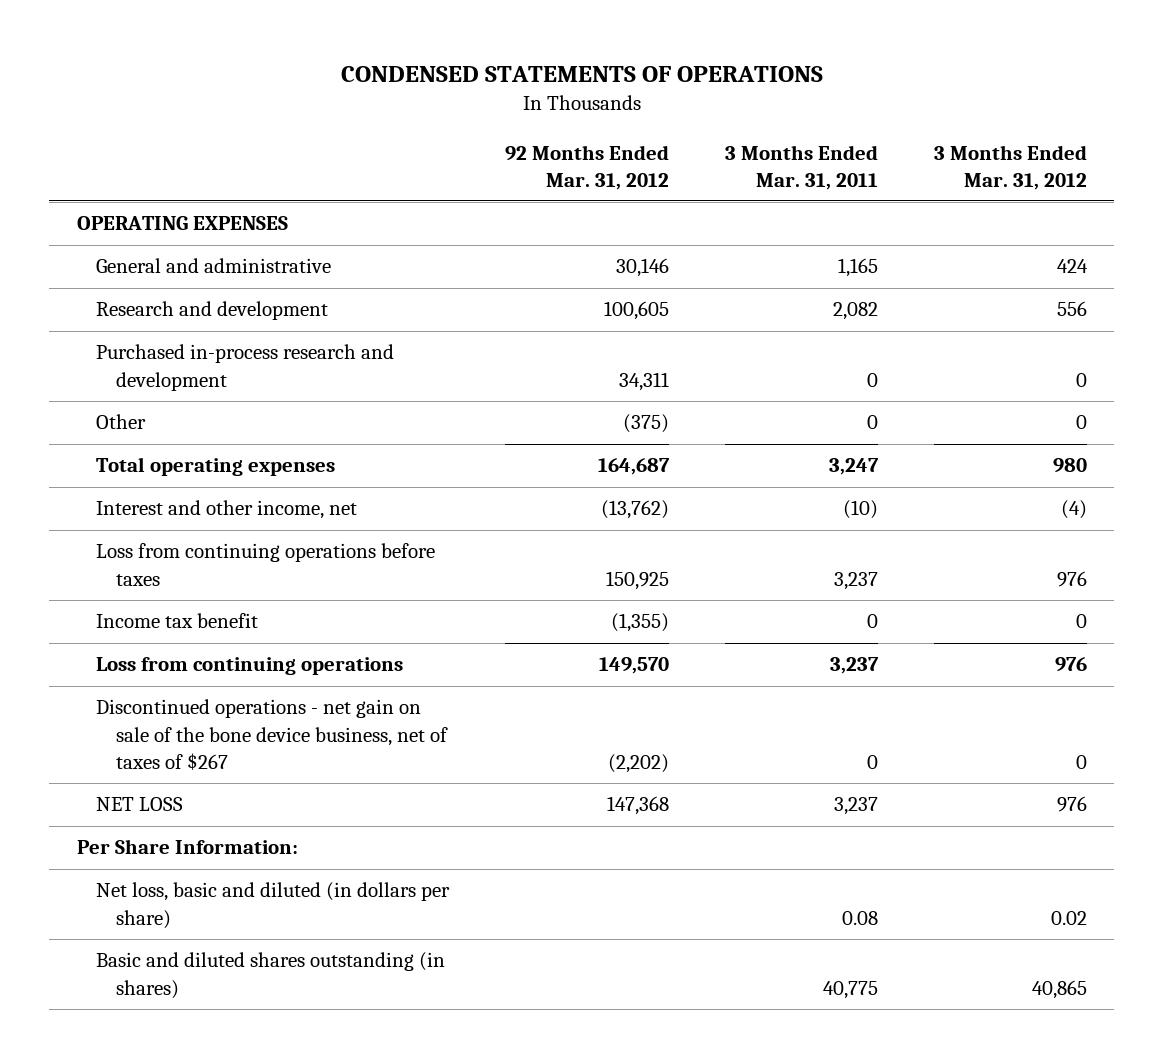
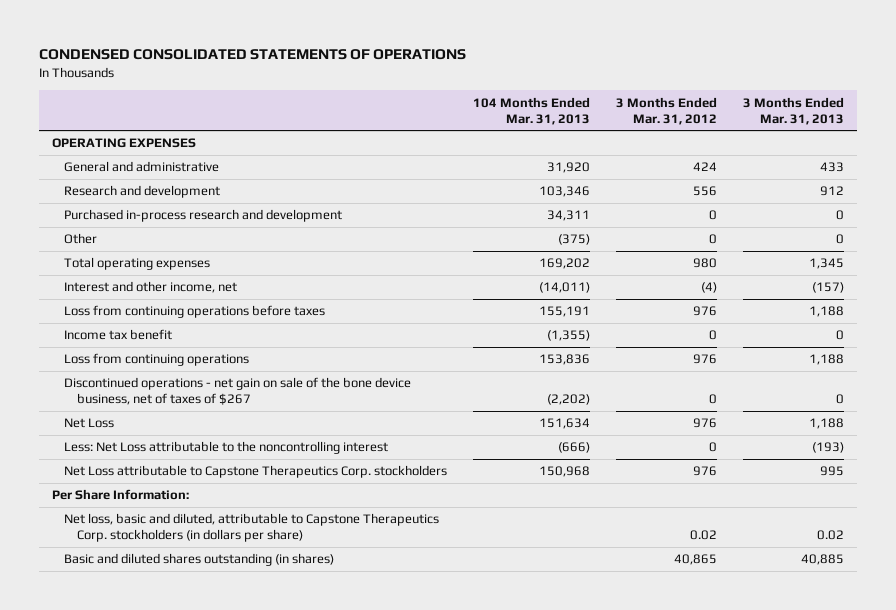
[340,65,823,82] CONDENSED STATEMENTS OF OPERATIONS -> [38,49,466,61] CONDENSED CONSOLIDATED STATEMENTS OF OPERATIONS
[505,144,670,190] 92 Months Ended Mar. 31, 2012 -> none
[724,144,878,190] 3 Months Ended Mar. 31, 2011 -> none
none -> [473,96,591,125] 104 Months Ended Mar. 31, 2013
none -> [743,96,845,125] 3 Months Ended Mar. 31, 2013
none -> [64,418,115,429] Net Loss
none -> [64,441,389,455] Less: Net Loss attributable to the noncontrolling interest
[96,797,184,812] NET LOSS -> [64,465,448,479] Net Loss attributable to Capstone Therapeutics Corp. stockholders
[96,882,451,929] Net loss, basic and diluted (in dollars per share) -> [64,513,440,543] Net loss, basic and diluted, attributable to Capstone Therapeutics Corp. stockholders (in dollars per share)

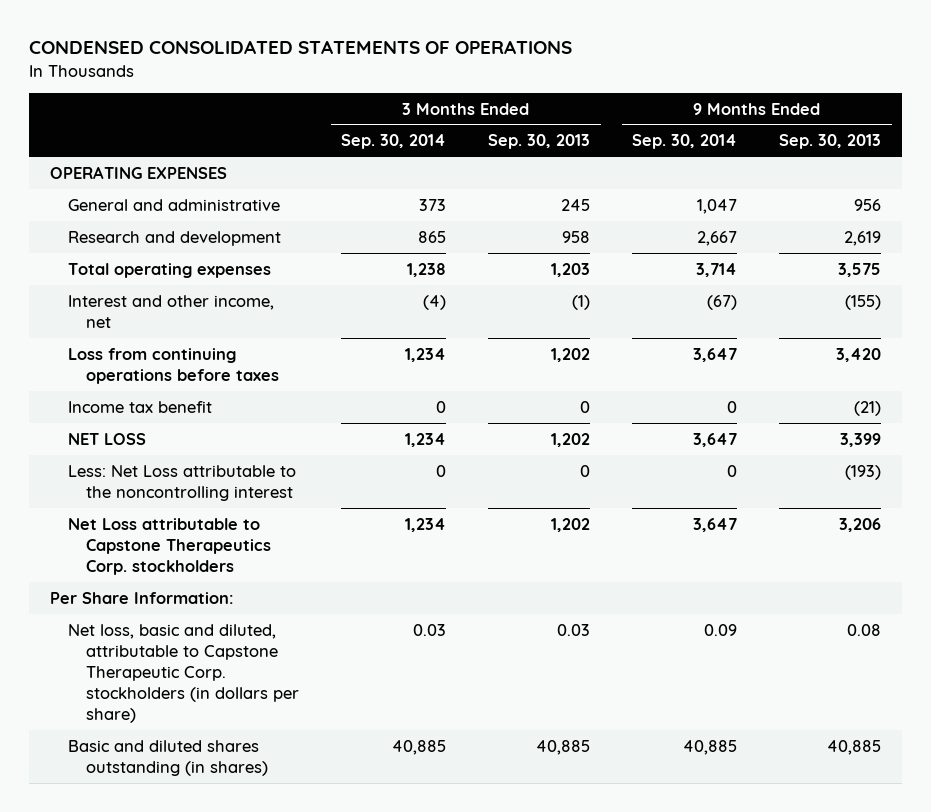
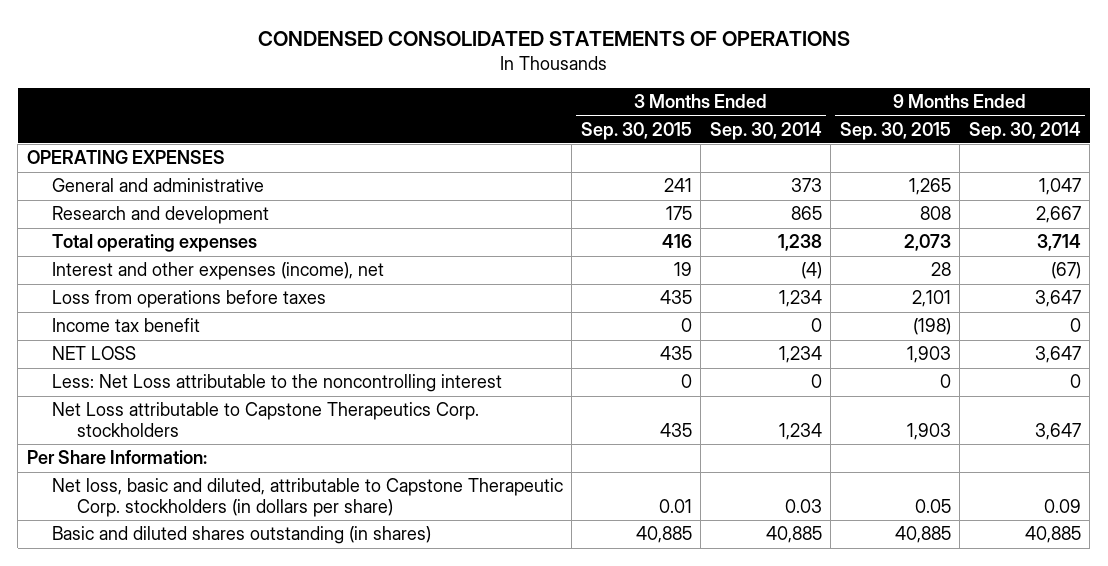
[488,134,591,150] Sep. 30, 2013 -> none
[779,134,882,150] Sep. 30, 2013 -> none
none -> [580,121,692,140] Sep. 30, 2015
none -> [839,121,951,140] Sep. 30, 2015
[67,294,274,328] Interest and other income, net -> [51,262,384,281] Interest and other expenses (income), net
[67,347,280,384] Loss from continuing operations before taxes -> [51,290,326,309] Loss from operations before taxes

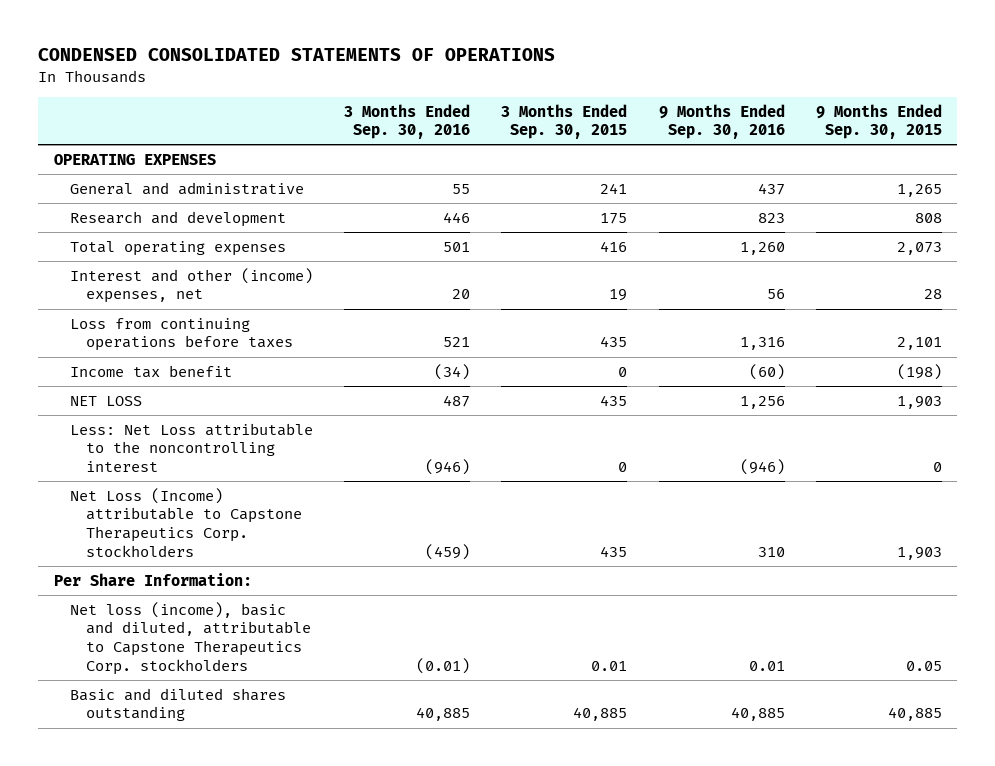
[709,121,822,140] Sep. 30, 2014 -> none
[968,121,1081,140] Sep. 30, 2014 -> none
none -> [344,103,471,140] 3 Months Ended Sep. 30, 2016
none -> [658,103,785,140] 9 Months Ended Sep. 30, 2016
[51,262,384,281] Interest and other expenses (income), net -> [69,267,313,304] Interest and other (income) expenses, net
[51,290,326,309] Loss from operations before taxes -> [69,317,294,352] Loss from continuing operations before taxes
[51,402,479,438] Net Loss attributable to Capstone Therapeutics Corp. stockholders -> [69,487,303,557] Net Loss (Income) attributable to Capstone Therapeutics Corp. stockholders
[51,478,563,518] Net loss, basic and diluted, attributable to Capstone Therapeutic Corp. stockholders (in dollars per share) -> [69,601,312,675] Net loss (income), basic and diluted, attributable to Capstone Therapeutics Corp. stockholders
[51,526,431,545] Basic and diluted shares outstanding (in shares) -> [69,687,286,722] Basic and diluted shares outstanding

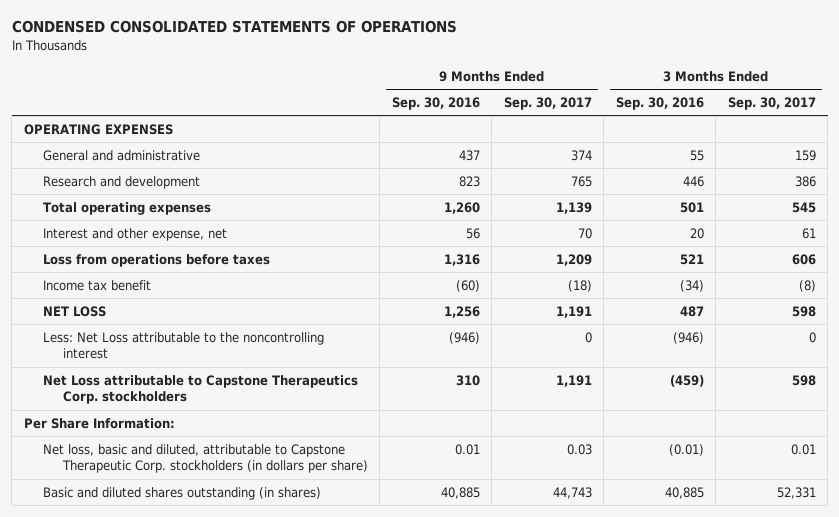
[501,103,628,140] 3 Months Ended Sep. 30, 2015 -> none
[815,103,942,140] 9 Months Ended Sep. 30, 2015 -> none
none -> [503,97,592,111] Sep. 30, 2017
none -> [727,97,816,111] Sep. 30, 2017
[69,267,313,304] Interest and other (income) expenses, net -> [43,227,228,241] Interest and other expense, net
[69,317,294,352] Loss from continuing operations before taxes -> [43,253,271,267] Loss from operations before taxes
[69,487,303,557] Net Loss (Income) attributable to Capstone Therapeutics Corp. stockholders -> [43,374,359,405] Net Loss attributable to Capstone Therapeutics Corp. stockholders
[69,601,312,675] Net loss (income), basic and diluted, attributable to Capstone Therapeutics Corp. stockholders -> [43,443,368,474] Net loss, basic and diluted, attributable to Capstone Therapeutic Corp. stockholders (in dollars per share)
[69,687,286,722] Basic and diluted shares outstanding -> [43,486,322,500] Basic and diluted shares outstanding (in shares)

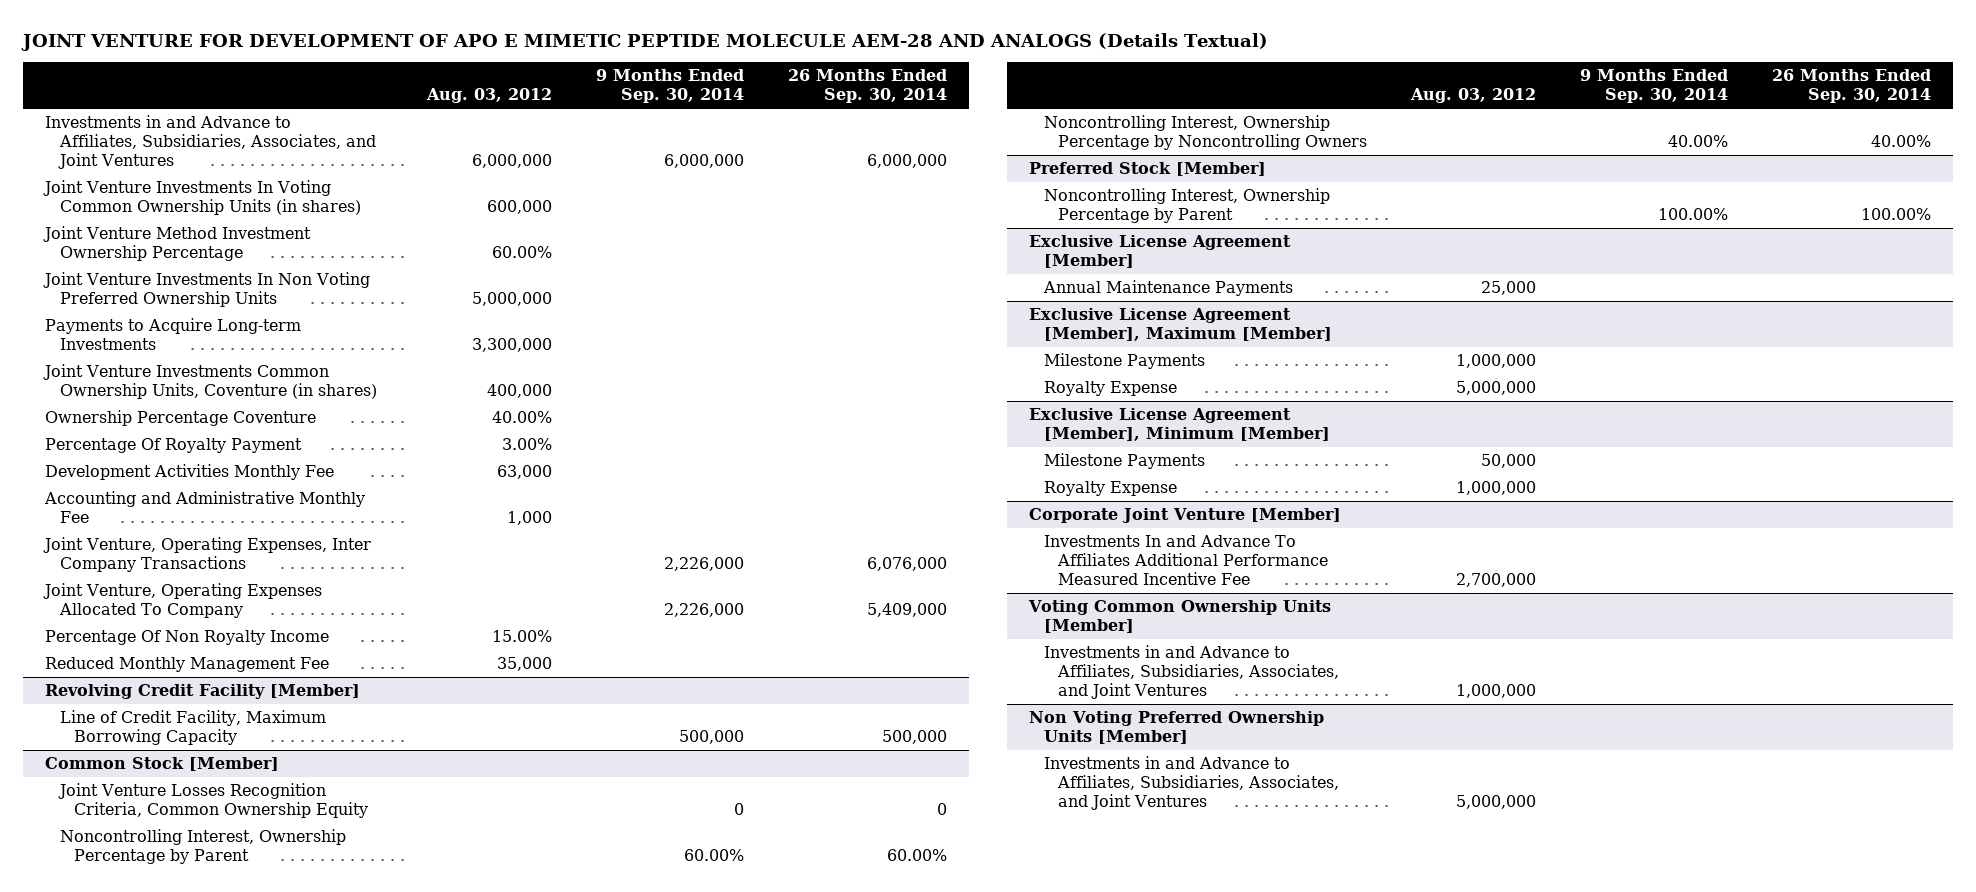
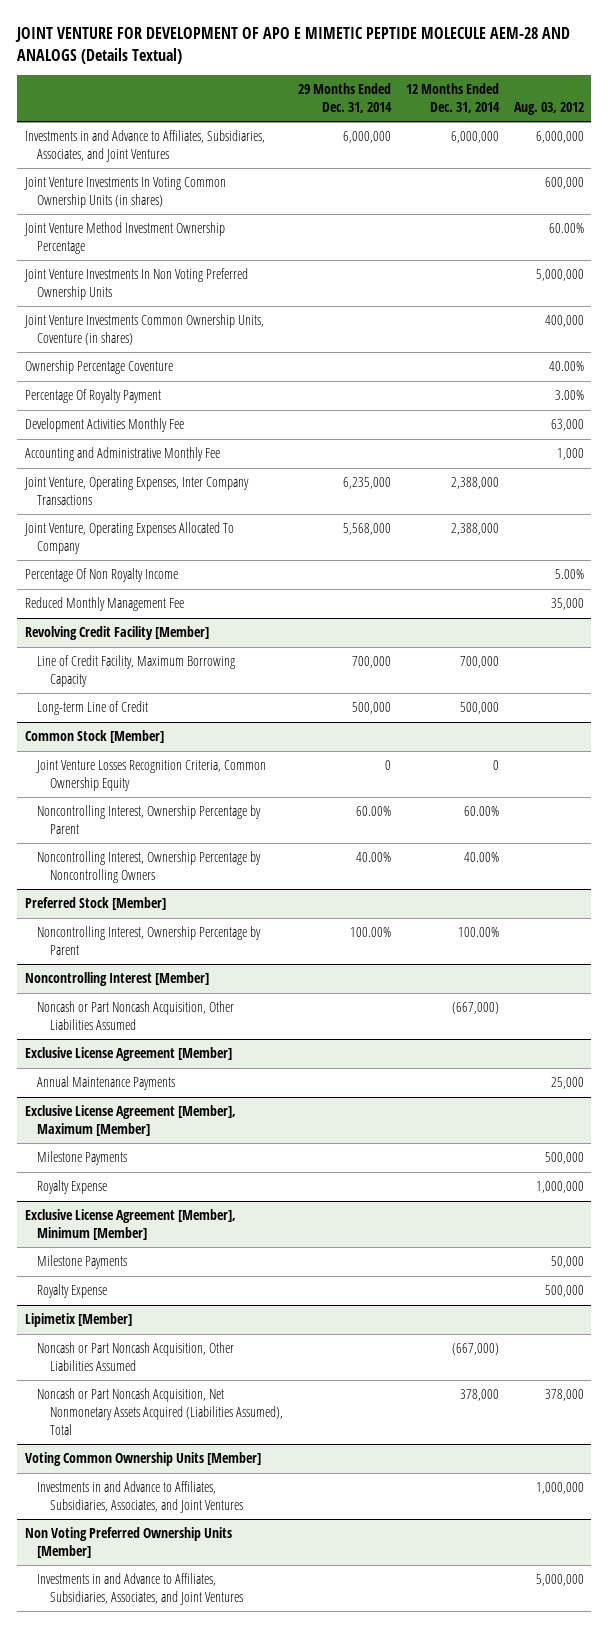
[595,69,744,104] 9 Months Ended Sep. 30, 2014 -> none
[788,69,948,104] 26 Months Ended Sep. 30, 2014 -> none
none -> [298,83,393,113] 29 Months Ended Dec. 31, 2014
none -> [405,83,500,113] 12 Months Ended Dec. 31, 2014
[45,318,302,350] Payments to Acquire Long-term Investments -> none
[491,630,552,643] 15.00% -> [554,569,584,580] 5.00%
none -> [37,701,149,716] Long-term Line of Credit
none -> [24,972,209,987] Noncontrolling Interest [Member]
none -> [37,1001,235,1030] Noncash or Part Noncash Acquisition, Other Liabilities Assumed
[1455,354,1536,369] 1,000,000 -> [544,1152,584,1165] 500,000
[1455,381,1536,396] 5,000,000 -> [535,1181,584,1194] 1,000,000
[1029,508,1342,524] Corporate Joint Venture [Member] -> none
[1043,535,1328,585] Investments In and Advance To Affiliates Additional Performance Measured Incentive Fee -> none
[1455,481,1536,496] 1,000,000 -> [544,1285,584,1298] 500,000
none -> [24,1313,132,1328] Lipimetix [Member]
none -> [37,1342,235,1371] Noncash or Part Noncash Acquisition, Other Liabilities Assumed
none -> [37,1388,284,1435] Noncash or Part Noncash Acquisition, Net Nonmonetary Assets Acquired (Liabilities Assumed), Total

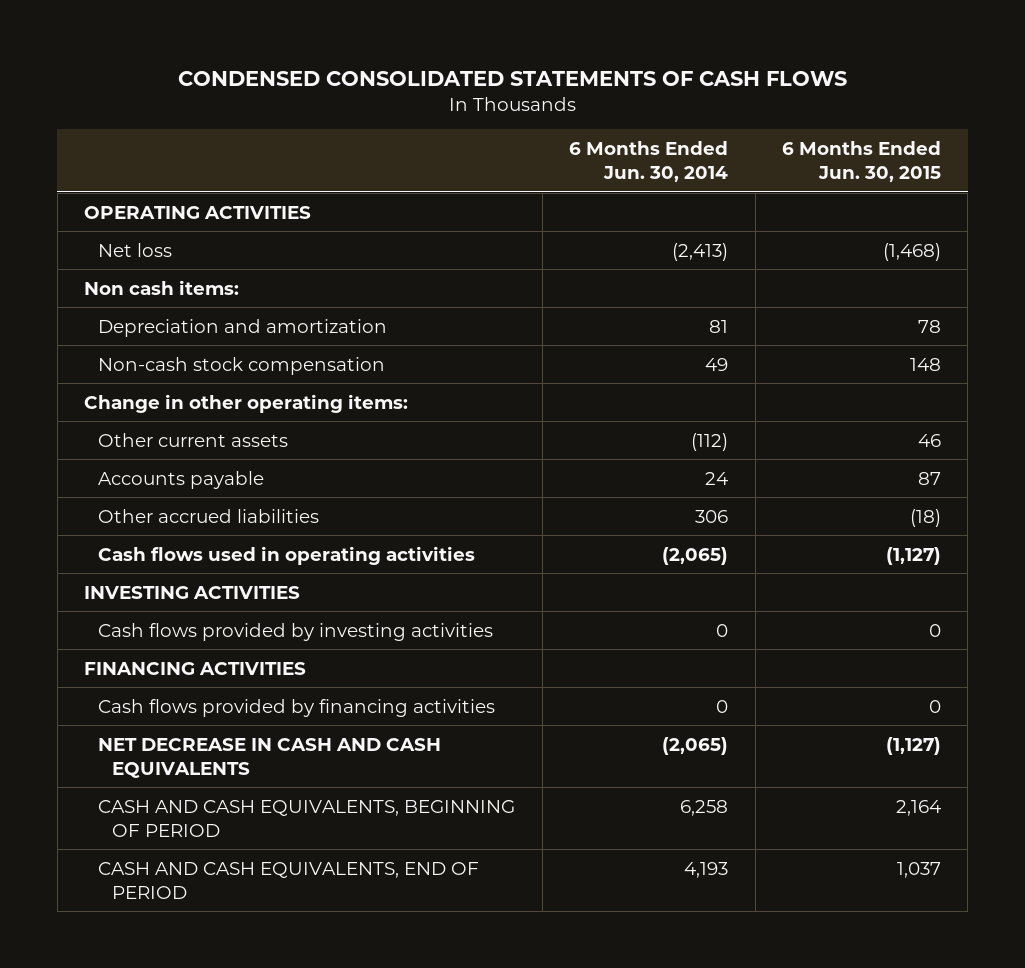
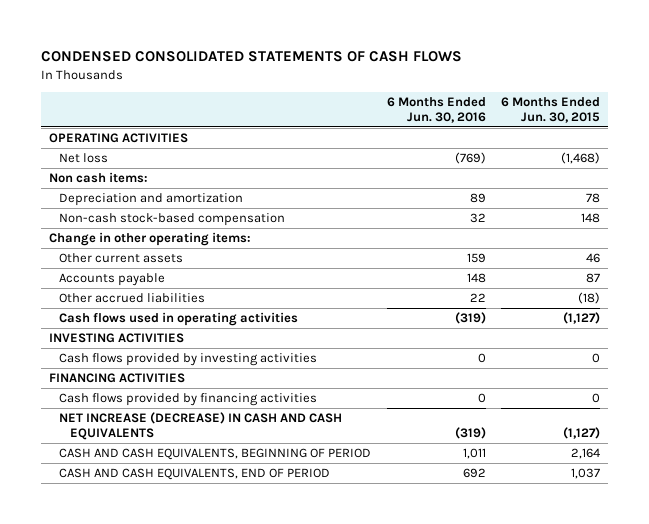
[569,141,729,183] 6 Months Ended Jun. 30, 2014 -> none
none -> [386,96,486,124] 6 Months Ended Jun. 30, 2016
[98,356,386,375] Non-cash stock compensation -> [59,212,286,226] Non-cash stock-based compensation
[98,737,442,778] NET DECREASE IN CASH AND CASH EQUIVALENTS -> [59,411,343,441] NET INCREASE (DECREASE) IN CASH AND CASH EQUIVALENTS

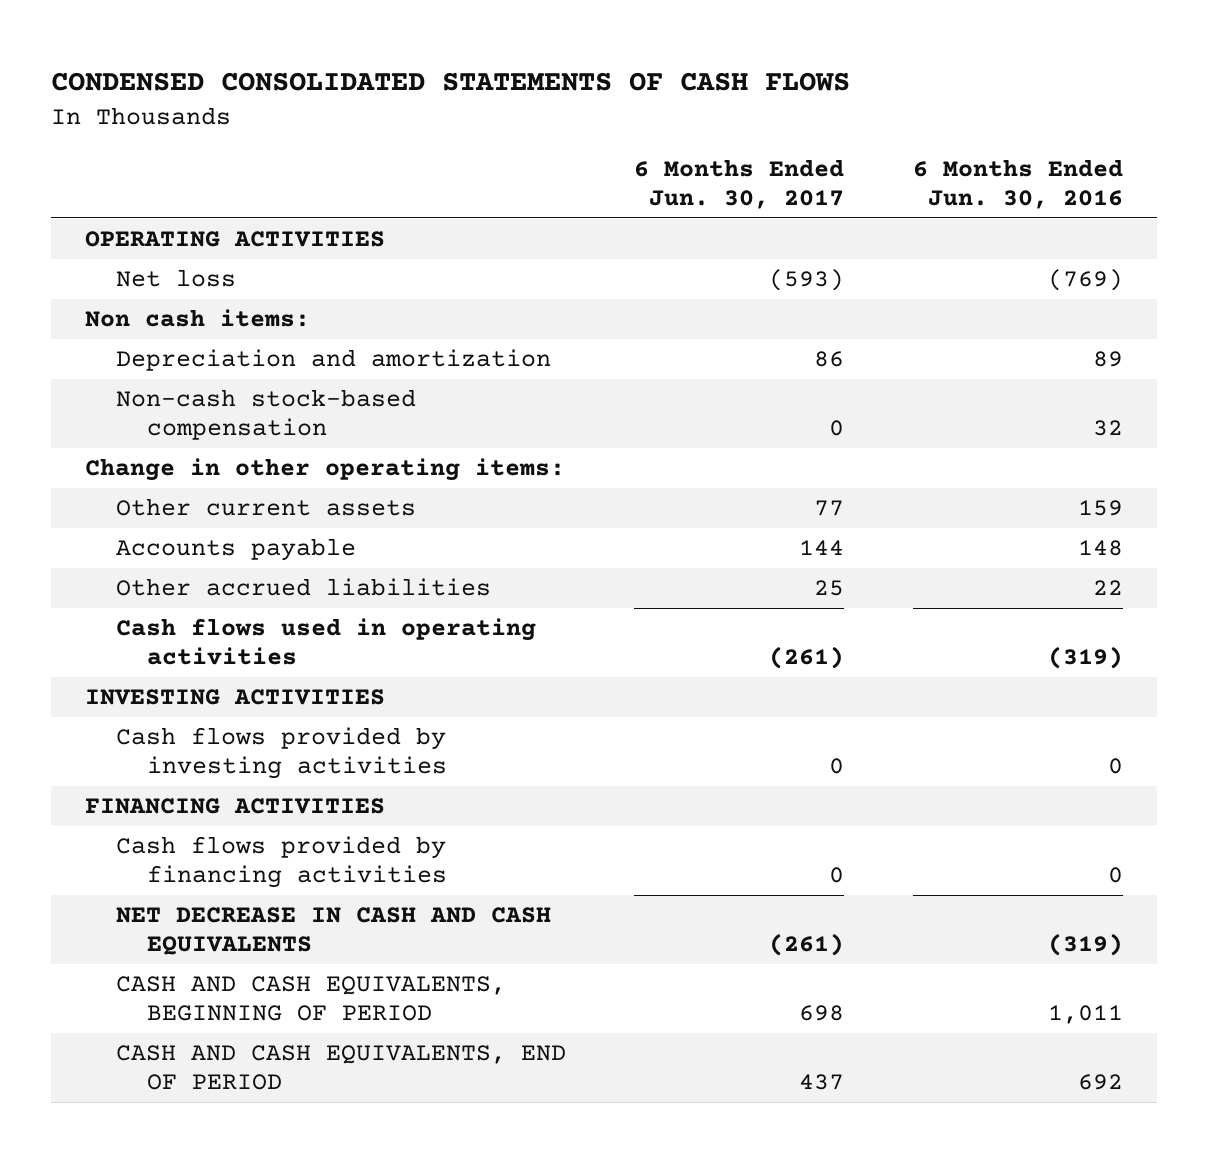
[500,96,600,124] 6 Months Ended Jun. 30, 2015 -> none
none -> [634,158,845,210] 6 Months Ended Jun. 30, 2017
[59,411,343,441] NET INCREASE (DECREASE) IN CASH AND CASH EQUIVALENTS -> [115,907,551,956] NET DECREASE IN CASH AND CASH EQUIVALENTS

